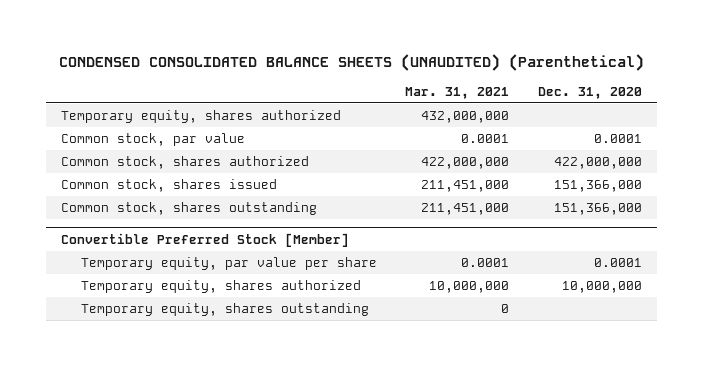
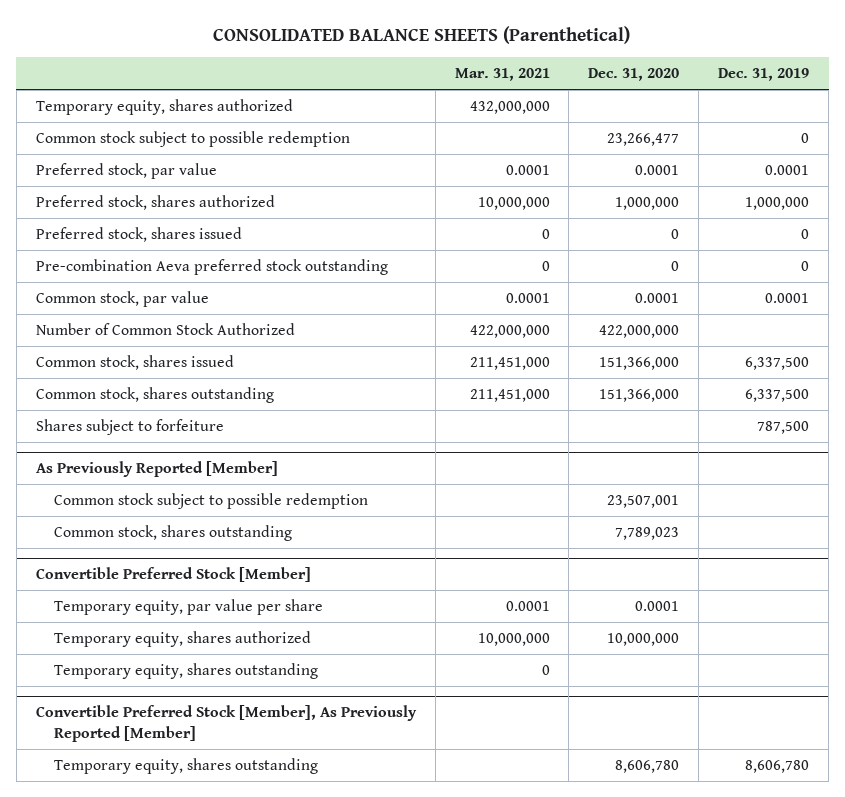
[58,53,644,71] CONDENSED CONSOLIDATED BALANCE SHEETS (UNAUDITED) (Parenthetical) -> [213,26,631,45] CONSOLIDATED BALANCE SHEETS (Parenthetical)
none -> [718,68,810,82] Dec. 31, 2019
none -> [35,130,350,147] Common stock subject to possible redemption
none -> [35,162,217,179] Preferred stock, par value
none -> [35,194,275,210] Preferred stock, shares authorized
none -> [35,226,242,242] Preferred stock, shares issued
none -> [35,258,388,275] Pre-combination Aeva preferred stock outstanding
[60,156,309,170] Common stock, shares authorized -> [35,322,295,335] Number of Common Stock Authorized
none -> [35,418,224,435] Shares subject to forfeiture
none -> [35,461,278,478] As Previously Reported [Member]
none -> [54,492,369,509] Common stock subject to possible redemption
none -> [54,524,293,541] Common stock, shares outstanding
none -> [35,705,417,743] Convertible Preferred Stock [Member], As Previously Reported [Member]
none -> [54,757,319,774] Temporary equity, shares outstanding

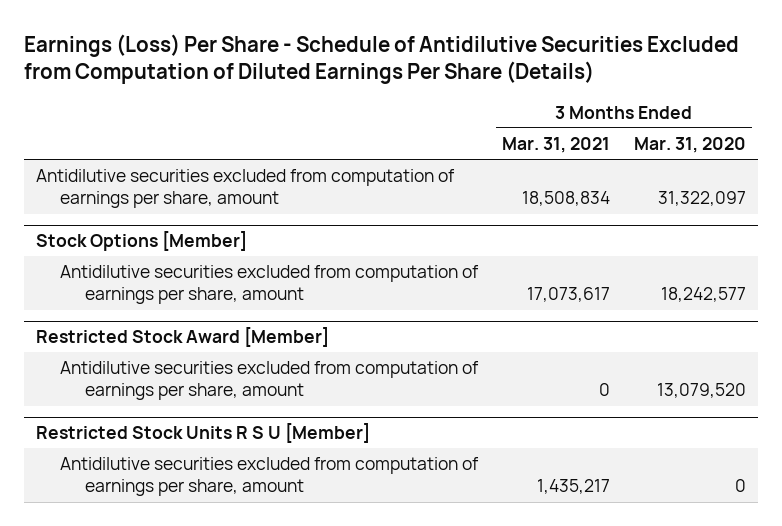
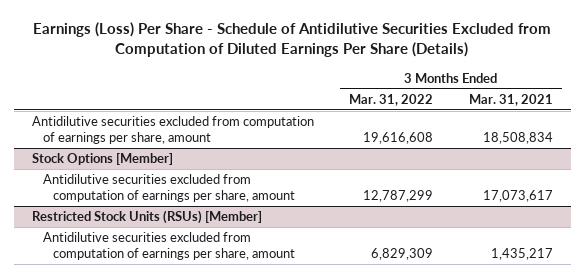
[633,137,746,154] Mar. 31, 2020 -> none
none -> [349,93,434,106] Mar. 31, 2022
[35,327,329,348] Restricted Stock Award [Member] -> none
[60,361,480,401] Antidilutive securities excluded from computation of earnings per share, amount -> none
[35,423,370,444] Restricted Stock Units R S U [Member] -> [31,210,262,225] Restricted Stock Units (RSUs) [Member]

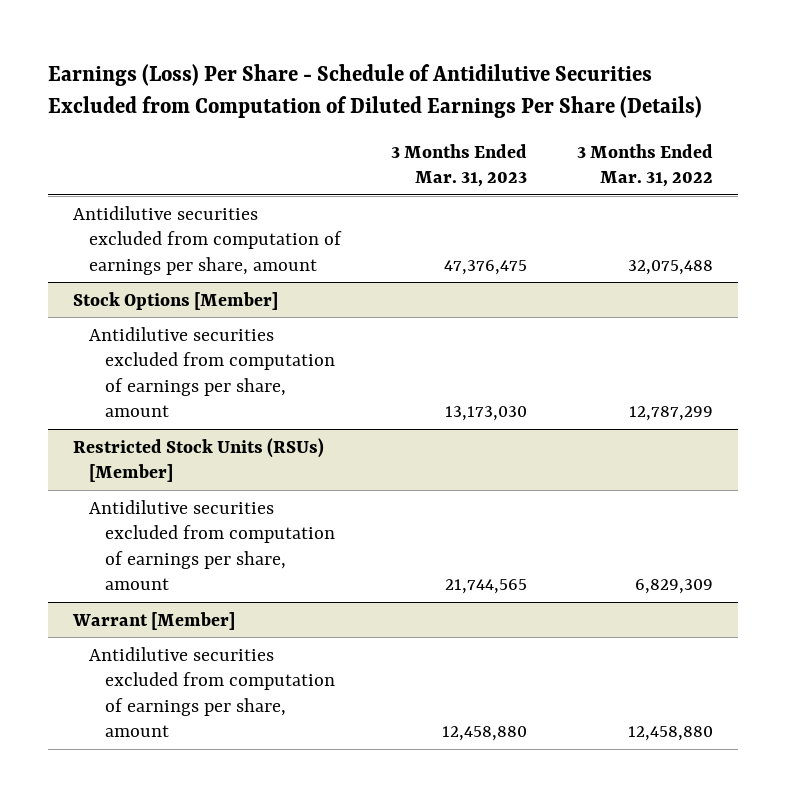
[469,93,554,106] Mar. 31, 2021 -> none
none -> [391,143,528,188] 3 Months Ended Mar. 31, 2023
[363,132,434,145] 19,616,608 -> [628,259,714,275] 32,075,488
none -> [72,611,236,630] Warrant [Member]
none -> [89,646,336,738] Antidilutive securities excluded from computation of earnings per share, amount

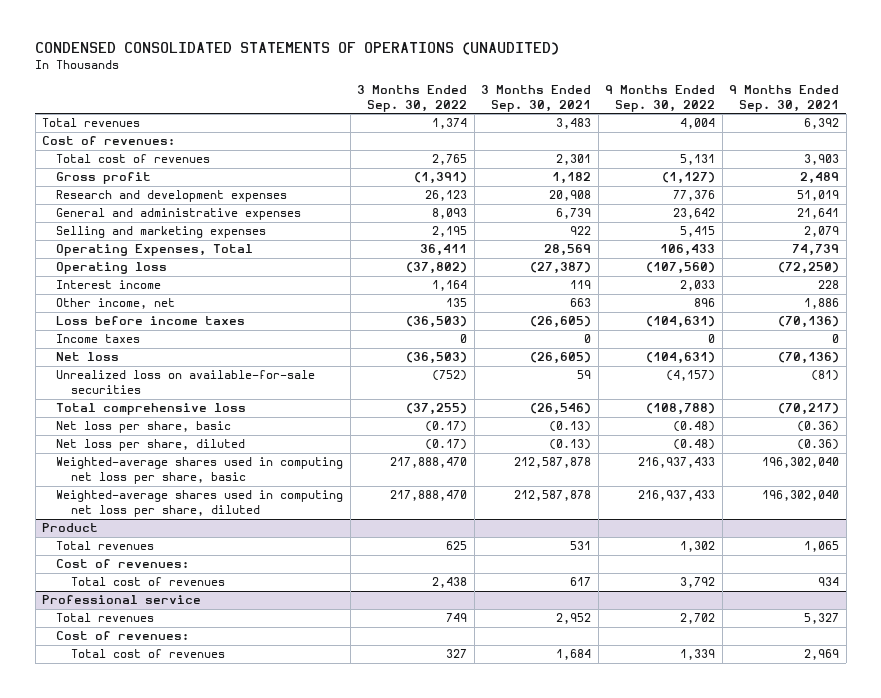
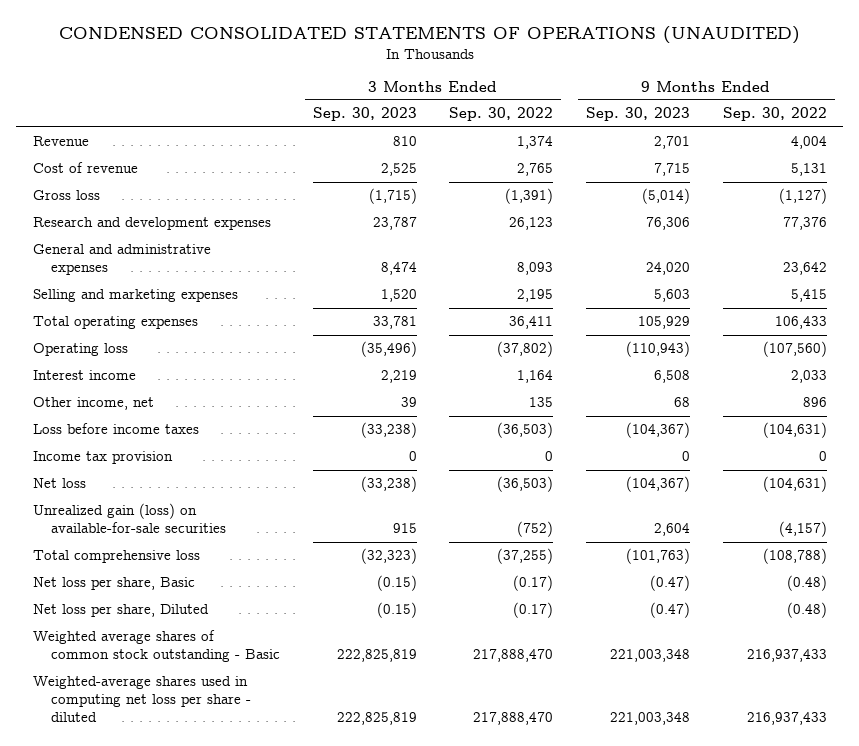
[481,84,592,112] 3 Months Ended Sep. 30, 2021 -> none
[729,84,840,112] 9 Months Ended Sep. 30, 2021 -> none
none -> [312,107,417,122] Sep. 30, 2023
none -> [585,107,690,122] Sep. 30, 2023
[42,136,176,146] Cost of revenues: -> none
[42,118,141,128] Total revenues -> [32,136,89,147] Revenue
[56,154,211,164] Total cost of revenues -> [32,162,138,174] Cost of revenue
[56,172,152,185] Gross profit -> [32,190,100,201] Gross loss
[56,244,254,257] Operating Expenses, Total -> [32,316,198,330] Total operating expenses
[56,334,141,344] Income taxes -> [32,451,173,465] Income tax provision
[56,370,316,395] Unrealized loss on available-for-sale securities -> [32,503,227,534] Unrealized gain (loss) on available-for-sale securities
[42,523,99,533] Product -> none
[56,541,155,551] Total revenues -> none
[56,559,190,569] Cost of revenues: -> none
[70,577,225,587] Total cost of revenues -> none
[42,595,202,605] Professional service -> none
[56,613,155,623] Total revenues -> none
[56,631,190,641] Cost of revenues: -> none
[70,649,225,659] Total cost of revenues -> none
[56,421,232,434] Net loss per share, basic -> [32,577,195,591] Net loss per share, Basic
[56,439,246,452] Net loss per share, diluted -> [32,604,209,618] Net loss per share, Diluted
[56,457,344,485] Weighted-average shares used in computing net loss per share, basic -> [32,630,281,663] Weighted average shares of common stock outstanding - Basic
[56,490,344,518] Weighted-average shares used in computing net loss per share, diluted -> [32,676,252,723] Weighted-average shares used in computing net loss per share - diluted

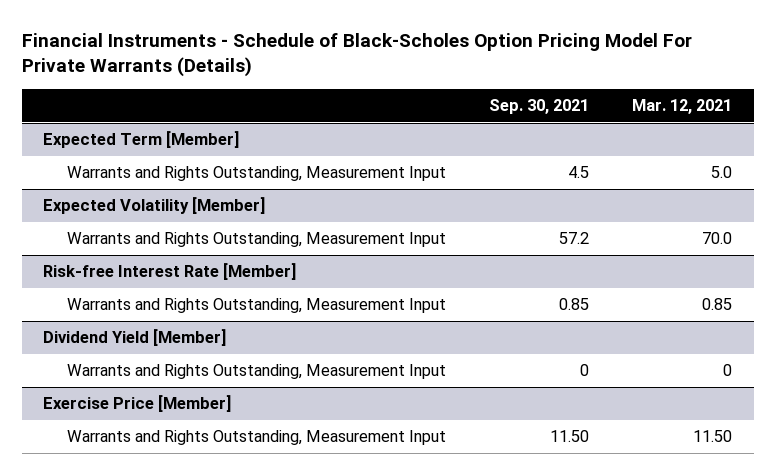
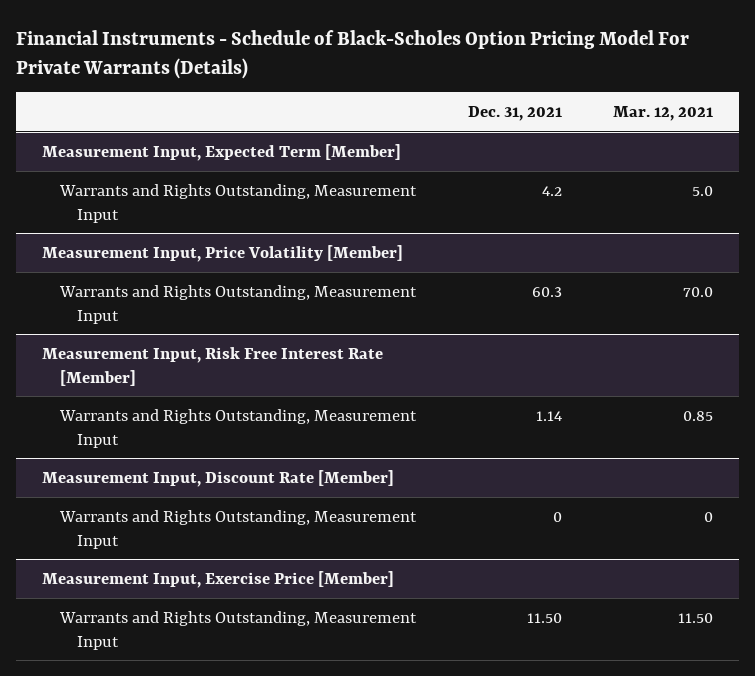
[488,98,589,114] Sep. 30, 2021 -> none
none -> [467,105,562,121] Dec. 31, 2021
[43,131,240,149] Expected Term [Member] -> [42,143,402,161] Measurement Input, Expected Term [Member]
[43,197,266,215] Expected Volatility [Member] -> [42,244,404,262] Measurement Input, Price Volatility [Member]
[43,263,297,281] Risk-free Interest Rate [Member] -> [42,346,384,386] Measurement Input, Risk Free Interest Rate [Member]
[43,329,227,347] Dividend Yield [Member] -> [42,469,395,487] Measurement Input, Discount Rate [Member]
[43,395,232,413] Exercise Price [Member] -> [42,570,395,588] Measurement Input, Exercise Price [Member]

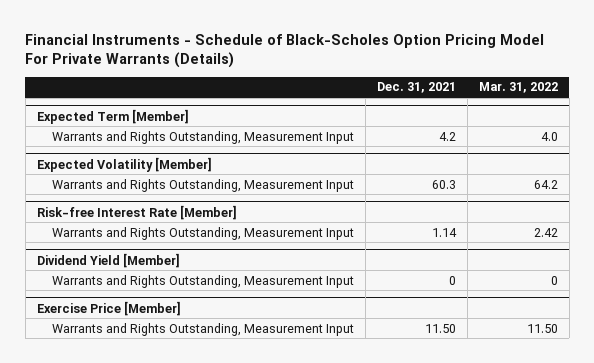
[613,105,714,121] Mar. 12, 2021 -> none
none -> [478,82,558,94] Mar. 31, 2022
[42,143,402,161] Measurement Input, Expected Term [Member] -> [36,108,189,124] Expected Term [Member]
[42,244,404,262] Measurement Input, Price Volatility [Member] -> [36,156,212,172] Expected Volatility [Member]
[42,346,384,386] Measurement Input, Risk Free Interest Rate [Member] -> [36,204,237,220] Risk-free Interest Rate [Member]
[42,469,395,487] Measurement Input, Discount Rate [Member] -> [36,252,180,268] Dividend Yield [Member]
[42,570,395,588] Measurement Input, Exercise Price [Member] -> [36,300,181,316] Exercise Price [Member]

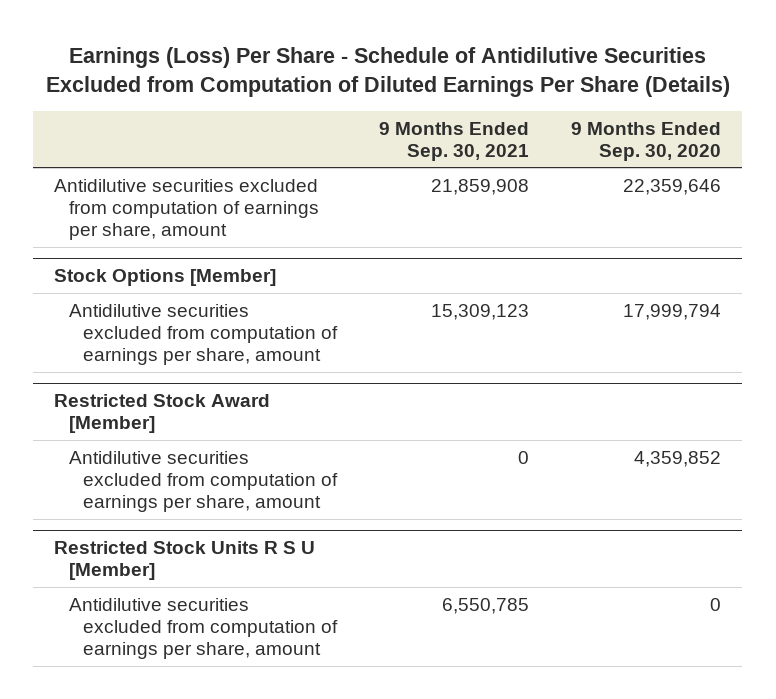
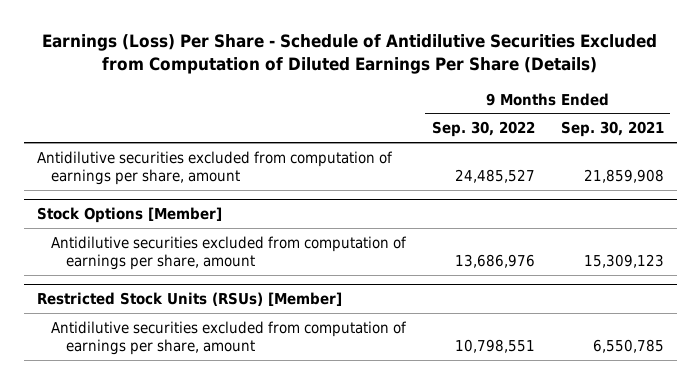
[571,121,722,161] 9 Months Ended Sep. 30, 2020 -> none
none -> [431,121,535,138] Sep. 30, 2022
[54,393,271,433] Restricted Stock Award [Member] -> none
[68,450,339,512] Antidilutive securities excluded from computation of earnings per share, amount -> none
[54,540,316,580] Restricted Stock Units R S U [Member] -> [36,291,342,306] Restricted Stock Units (RSUs) [Member]

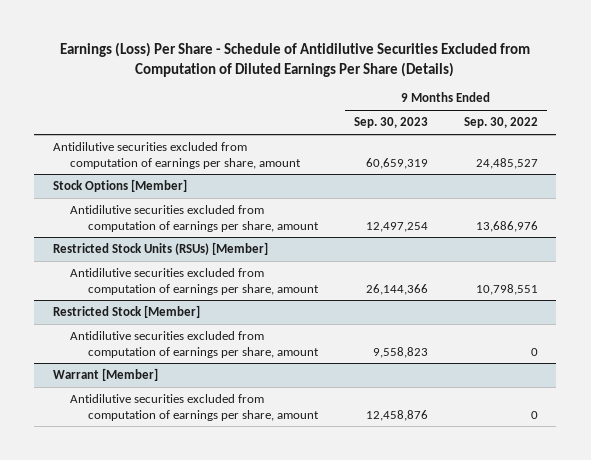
[560,121,664,138] Sep. 30, 2021 -> none
none -> [353,117,428,129] Sep. 30, 2023
none -> [52,305,200,319] Restricted Stock [Member]
none -> [70,331,319,358] Antidilutive securities excluded from computation of earnings per share, amount
none -> [52,368,158,382] Warrant [Member]
none -> [70,394,319,421] Antidilutive securities excluded from computation of earnings per share, amount

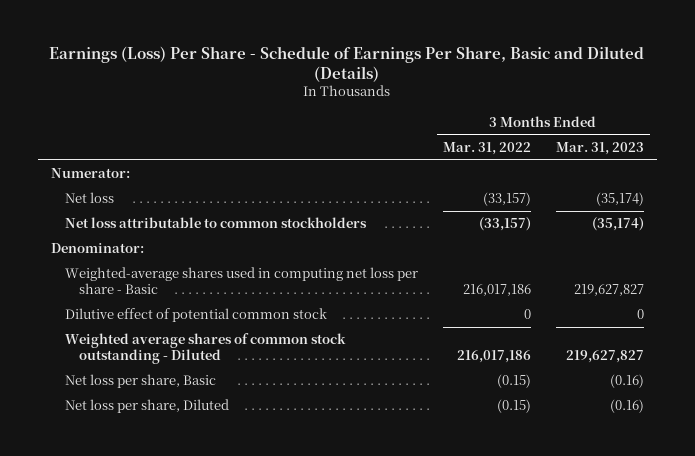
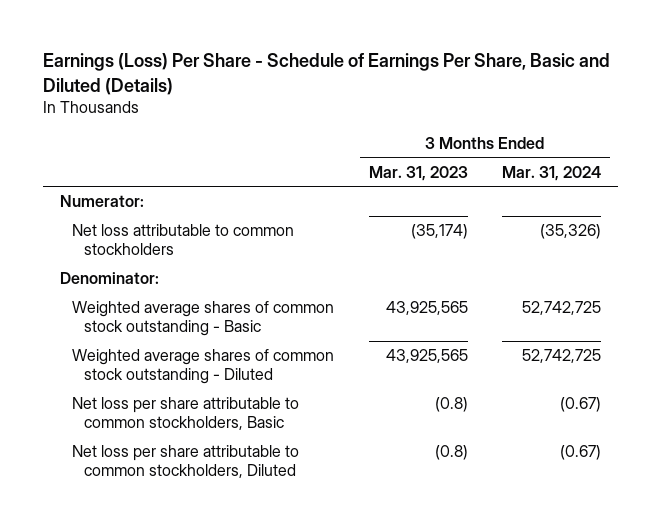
[442,141,531,155] Mar. 31, 2022 -> none
none -> [502,165,602,181] Mar. 31, 2024
[64,192,114,204] Net loss -> none
[64,308,327,323] Dilutive effect of potential common stock -> none
[64,267,418,294] Weighted-average shares used in computing net loss per share - Basic -> [72,301,335,337] Weighted average shares of common stock outstanding - Basic
[574,283,645,296] 219,627,827 -> [385,301,468,316] 43,925,565
[566,349,645,363] 219,627,827 -> [385,349,468,364] 43,925,565
[64,374,216,389] Net loss per share, Basic -> [72,397,300,431] Net loss per share attributable to common stockholders, Basic
[610,374,645,389] (0.16) -> [434,397,468,413] (0.8)
[64,399,229,414] Net loss per share, Diluted -> [72,445,300,479] Net loss per share attributable to common stockholders, Diluted
[610,399,645,414] (0.16) -> [434,445,468,461] (0.8)

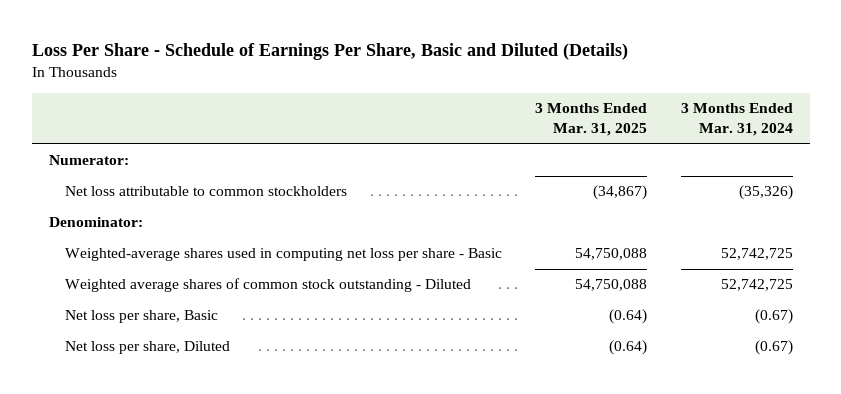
[42,53,610,95] Earnings (Loss) Per Share - Schedule of Earnings Per Share, Basic and Diluted (Details) -> [31,43,628,61] Loss Per Share - Schedule of Earnings Per Share, Basic and Diluted (Details)
[368,165,468,181] Mar. 31, 2023 -> none
none -> [535,103,648,137] 3 Months Ended Mar. 31, 2025
[72,301,335,337] Weighted average shares of common stock outstanding - Basic -> [64,248,502,262] Weighted-average shares used in computing net loss per share - Basic
[72,397,300,431] Net loss per share attributable to common stockholders, Basic -> [64,310,218,324] Net loss per share, Basic
[72,445,300,479] Net loss per share attributable to common stockholders, Diluted -> [64,341,230,355] Net loss per share, Diluted

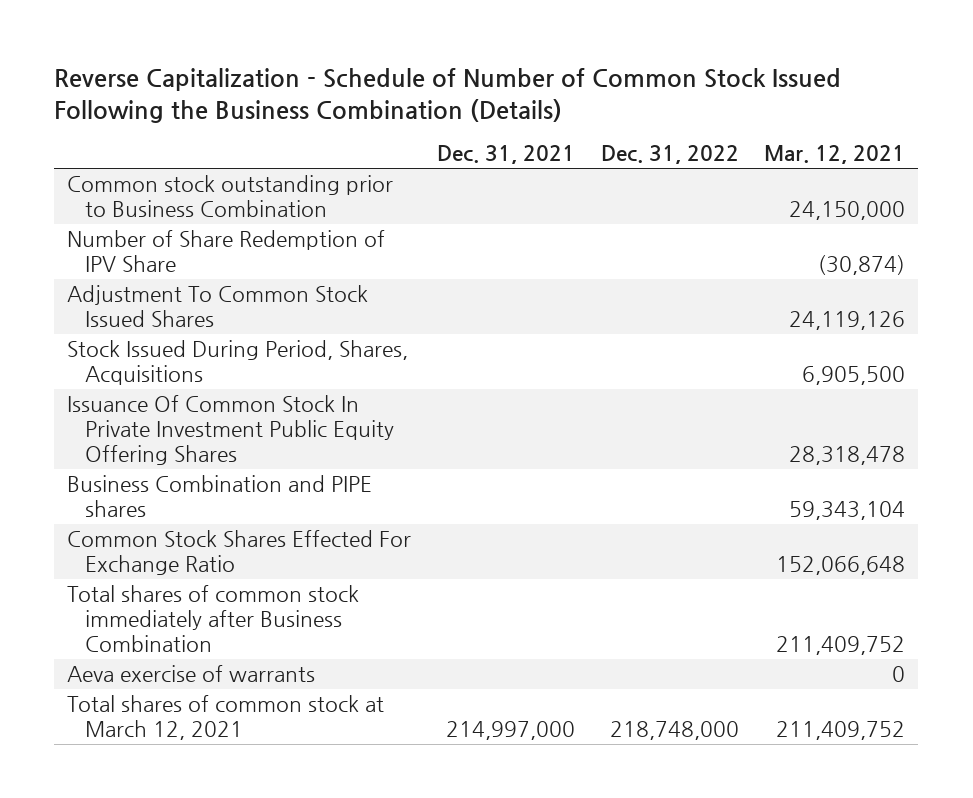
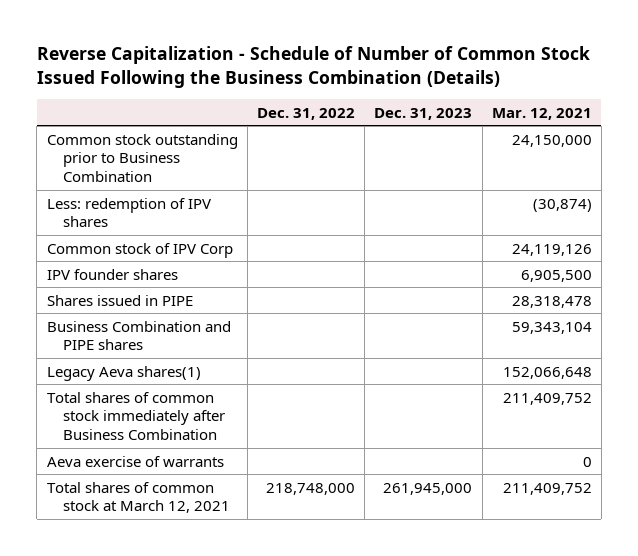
[436,145,575,165] Dec. 31, 2021 -> none
none -> [374,107,473,120] Dec. 31, 2023
[67,230,386,273] Number of Share Redemption of IPV Share -> [46,197,211,228] Less: redemption of IPV shares
[67,285,369,328] Adjustment To Common Stock Issued Shares -> [46,242,233,258] Common stock of IPV Corp
[67,340,409,386] Stock Issued During Period, Shares, Acquisitions -> [46,268,178,280] IPV founder shares
[67,395,394,466] Issuance Of Common Stock In Private Investment Public Equity Offering Shares -> [46,294,193,306] Shares issued in PIPE
[67,530,412,576] Common Stock Shares Effected For Exchange Ratio -> [46,365,201,381] Legacy Aeva shares(1)

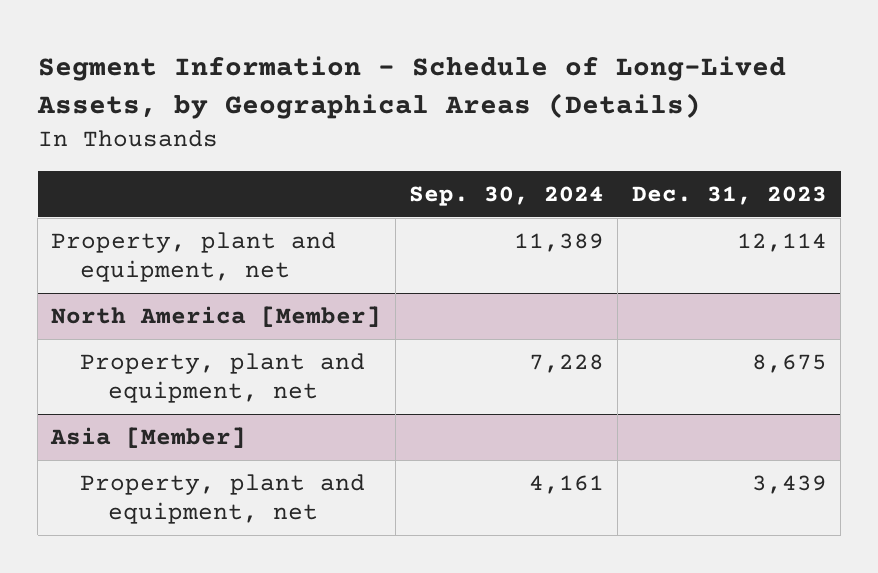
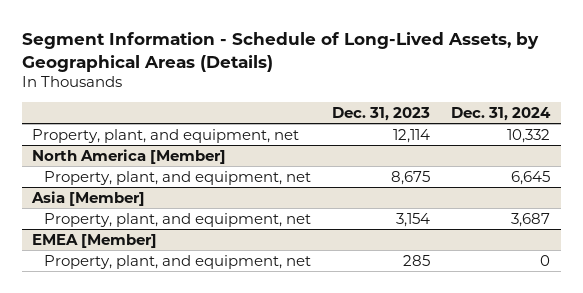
[409,185,605,206] Sep. 30, 2024 -> none
none -> [451,106,552,121] Dec. 31, 2024
[51,232,337,282] Property, plant and equipment, net -> [32,128,300,143] Property, plant, and equipment, net
[79,353,365,403] Property, plant and equipment, net -> [44,170,312,185] Property, plant, and equipment, net
[79,474,365,524] Property, plant and equipment, net -> [44,212,312,227] Property, plant, and equipment, net
[751,475,827,495] 3,439 -> [396,212,431,227] 3,154
none -> [32,233,158,248] EMEA [Member]
none -> [44,254,312,269] Property, plant, and equipment, net

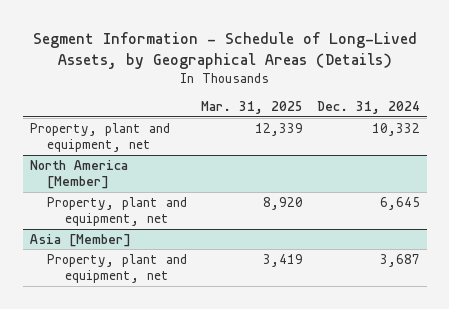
[332,106,431,121] Dec. 31, 2023 -> none
none -> [201,100,304,114] Mar. 31, 2025
[32,128,300,143] Property, plant, and equipment, net -> [29,122,170,153] Property, plant and equipment, net
[44,170,312,185] Property, plant, and equipment, net -> [47,196,188,227] Property, plant and equipment, net
[32,233,158,248] EMEA [Member] -> none
[44,254,312,269] Property, plant, and equipment, net -> none
[44,212,312,227] Property, plant, and equipment, net -> [47,253,188,284] Property, plant and equipment, net

